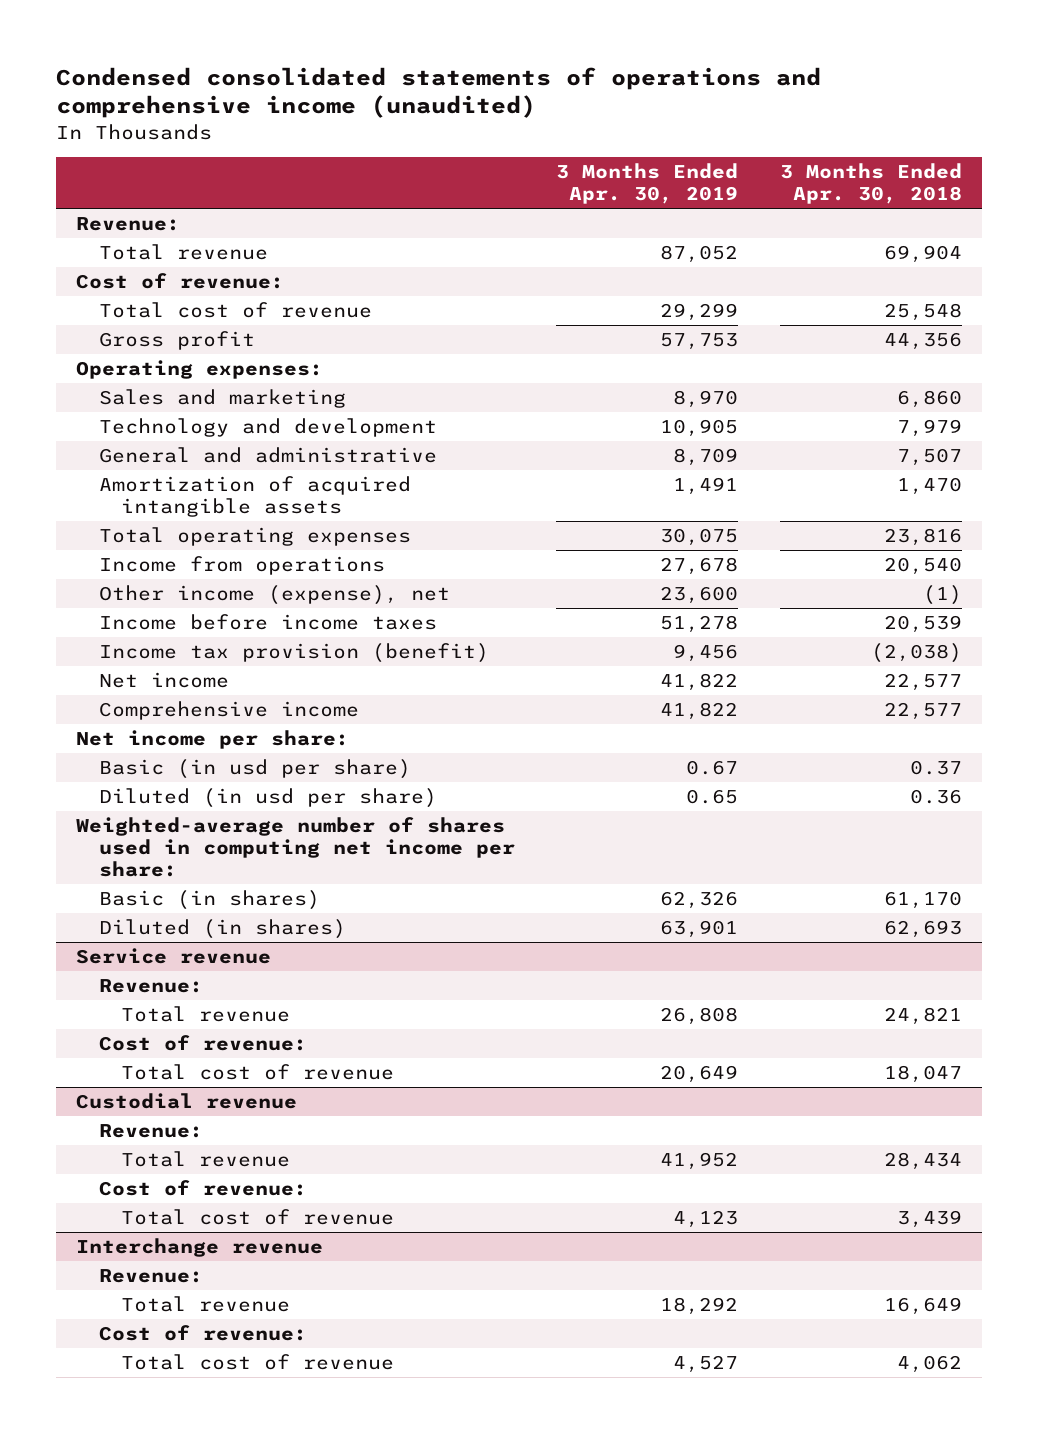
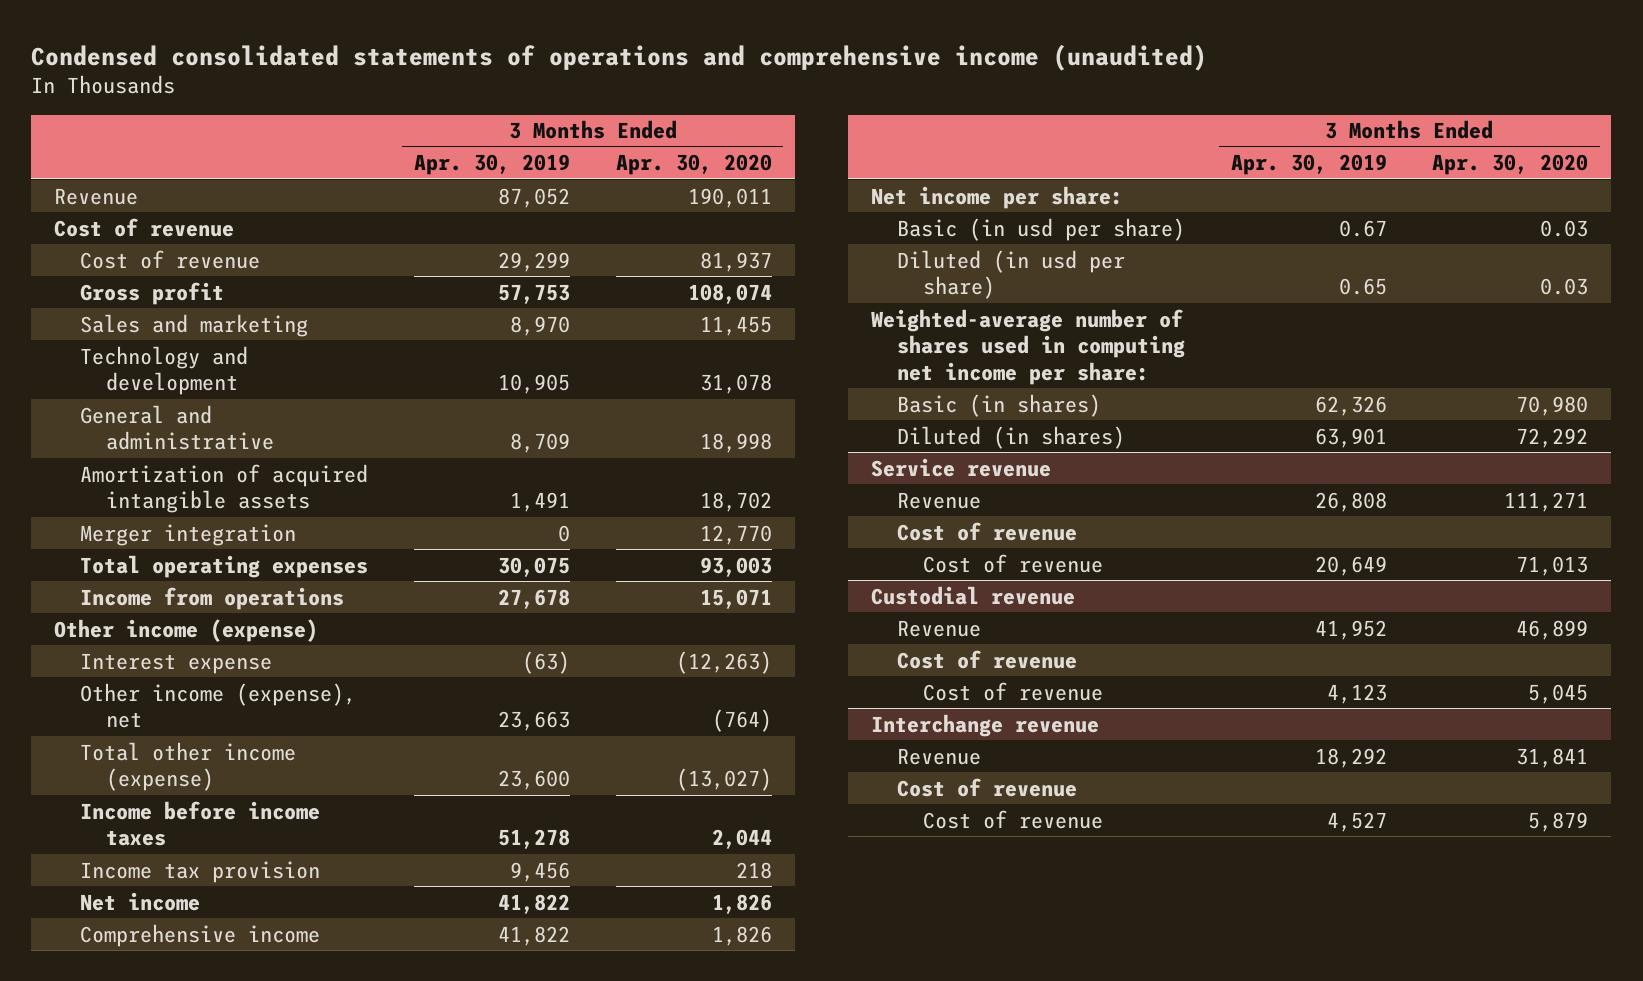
[779,163,962,205] 3 Months Ended Apr. 30, 2018 -> none
none -> [615,154,772,176] Apr. 30, 2020
[76,216,181,231] Revenue: -> none
[98,243,268,260] Total revenue -> [54,187,139,205] Revenue
[76,272,285,289] Cost of revenue: -> [54,217,235,237] Cost of revenue
[98,301,372,318] Total cost of revenue -> [80,249,261,269] Cost of revenue
[76,359,324,379] Operating expenses: -> none
none -> [80,523,297,546] Merger integration
none -> [54,618,319,642] Other income (expense)
none -> [80,652,273,674] Interest expense
[660,585,739,604] 23,600 -> [497,711,570,732] 23,663
none -> [80,741,297,792] Total other income (expense)
[98,642,489,663] Income tax provision (benefit) -> [80,860,321,883] Income tax provision
[98,978,203,993] Revenue: -> none
[121,1005,291,1022] Total revenue -> [896,491,981,509] Revenue
[98,1034,307,1051] Cost of revenue: -> [896,521,1077,541] Cost of revenue
[121,1063,395,1080] Total cost of revenue -> [922,553,1103,573] Cost of revenue
[98,1123,203,1138] Revenue: -> none
[121,1150,291,1167] Total revenue -> [896,619,981,637] Revenue
[98,1179,307,1196] Cost of revenue: -> [896,649,1077,669] Cost of revenue
[121,1208,395,1225] Total cost of revenue -> [922,681,1103,701] Cost of revenue
[98,1268,203,1283] Revenue: -> none
[121,1295,291,1312] Total revenue -> [896,747,981,765] Revenue
[98,1324,307,1341] Cost of revenue: -> [896,777,1077,797] Cost of revenue
[121,1353,395,1370] Total cost of revenue -> [922,809,1103,829] Cost of revenue

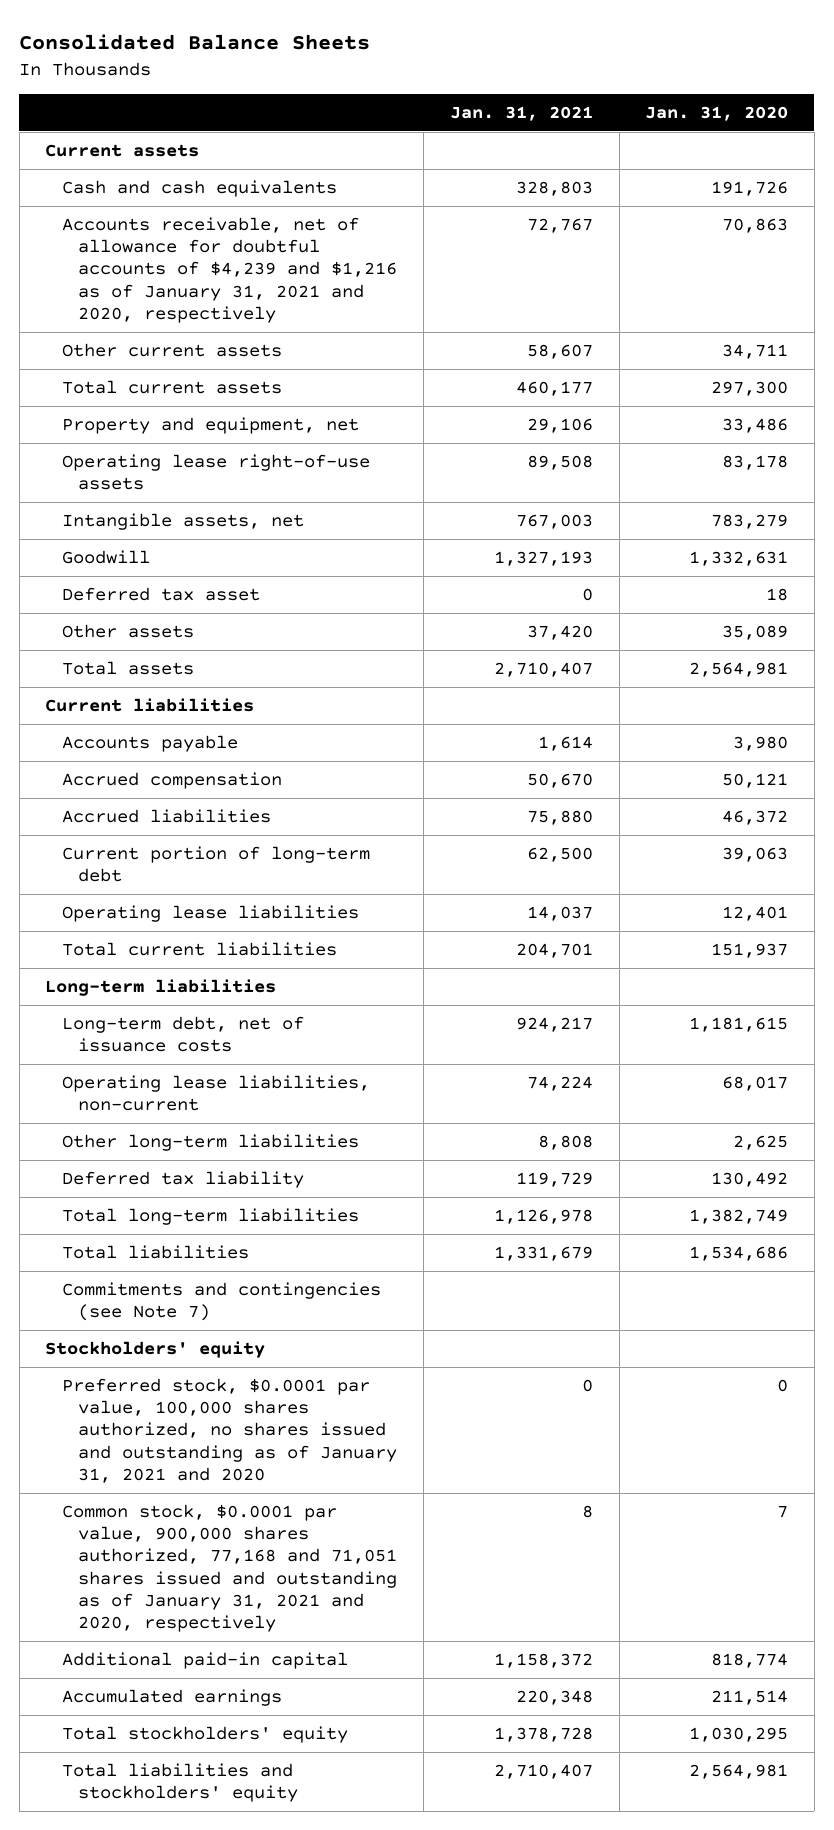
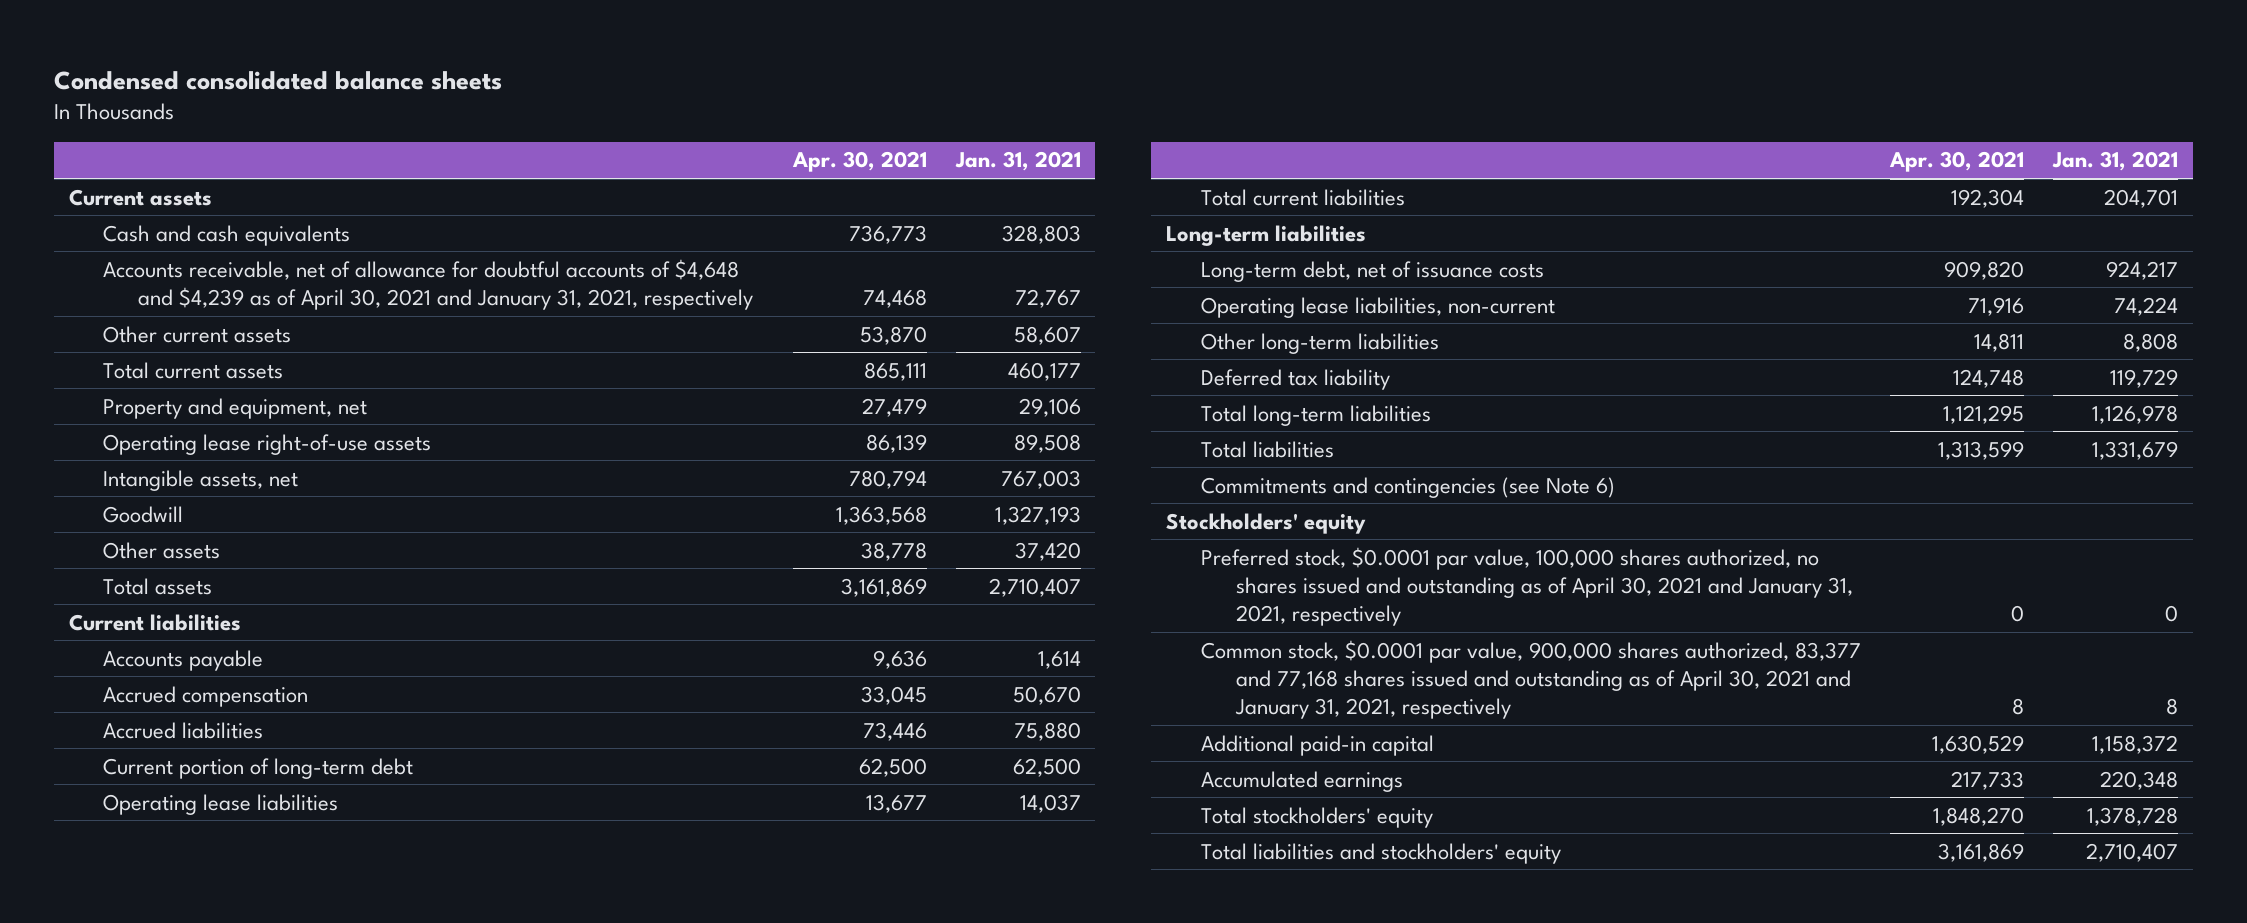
[19,33,371,50] Consolidated Balance Sheets -> [54,70,503,90] Condensed consolidated balance sheets
[645,105,789,121] Jan. 31, 2020 -> none
none -> [791,151,927,173] Apr. 30, 2021
[61,217,398,323] Accounts receivable, net of allowance for doubtful accounts of $4,239 and $1,216 as of January 31, 2021 and 2020, respectively -> [103,258,754,311] Accounts receivable, net of allowance for doubtful accounts of $4,648 and $4,239 as of April 30, 2021 and January 31, 2021, respectively
[61,587,260,602] Deferred tax asset -> none
[61,1282,381,1322] Commitments and contingencies (see Note 7) -> [1200,476,1615,498] Commitments and contingencies (see Note 6)
[61,1378,398,1483] Preferred stock, $0.0001 par value, 100,000 shares authorized, no shares issued and outstanding as of January 31, 2021 and 2020 -> [1200,546,1853,627] Preferred stock, $0.0001 par value, 100,000 shares authorized, no shares issued and outstanding as of April 30, 2021 and January 31, 2021, respectively
[61,1504,398,1632] Common stock, $0.0001 par value, 900,000 shares authorized, 77,168 and 71,051 shares issued and outstanding as of January 31, 2021 and 2020, respectively -> [1200,639,1861,720] Common stock, $0.0001 par value, 900,000 shares authorized, 83,377 and 77,168 shares issued and outstanding as of April 30, 2021 and January 31, 2021, respectively

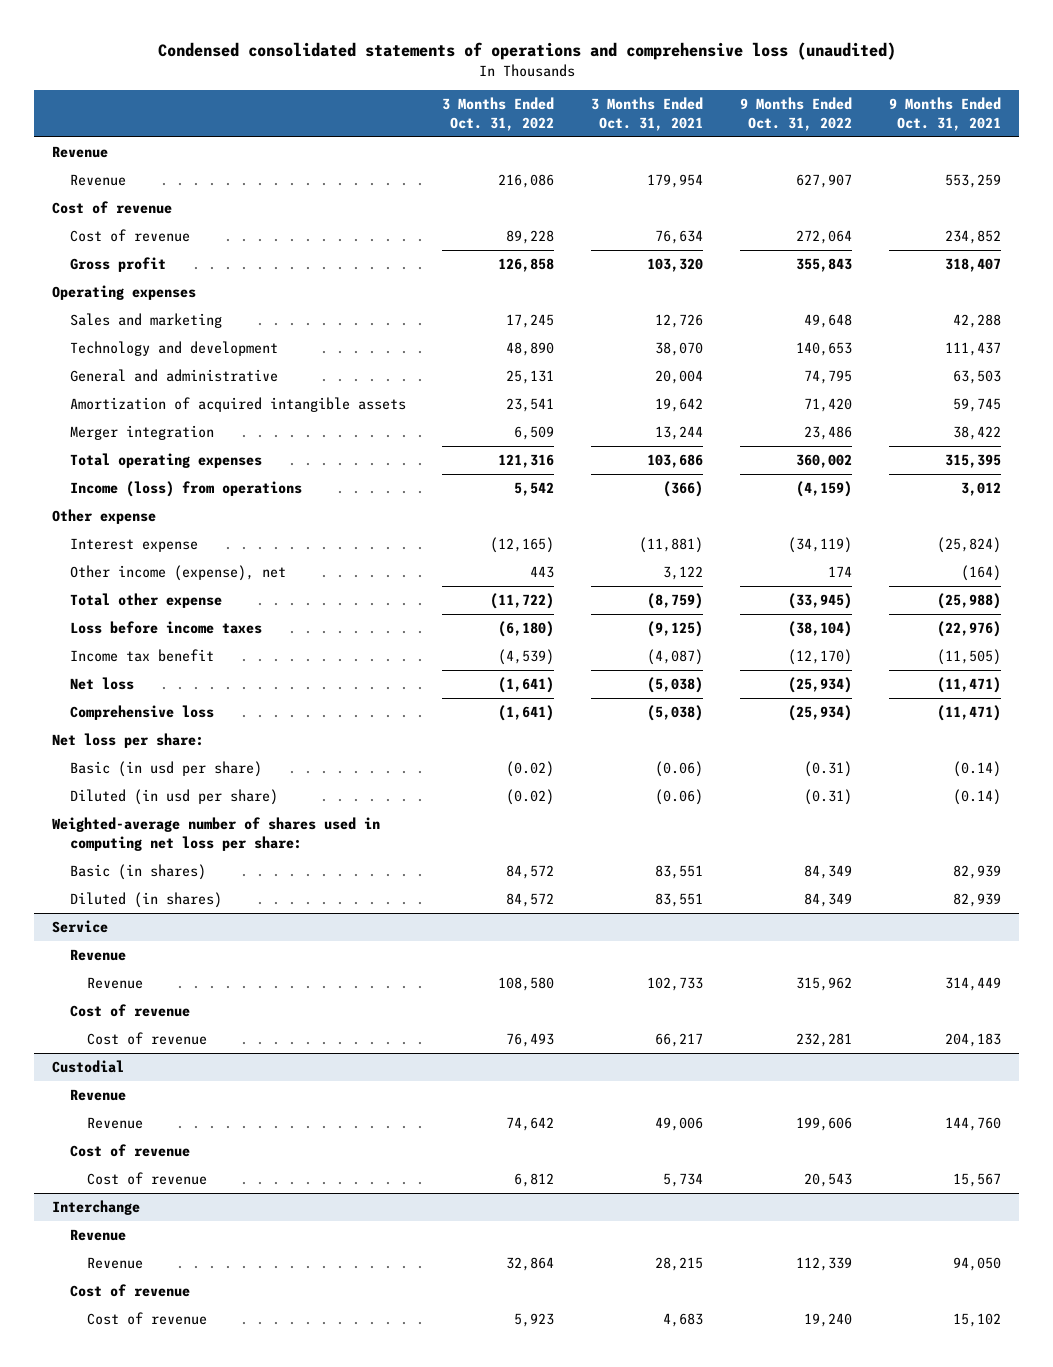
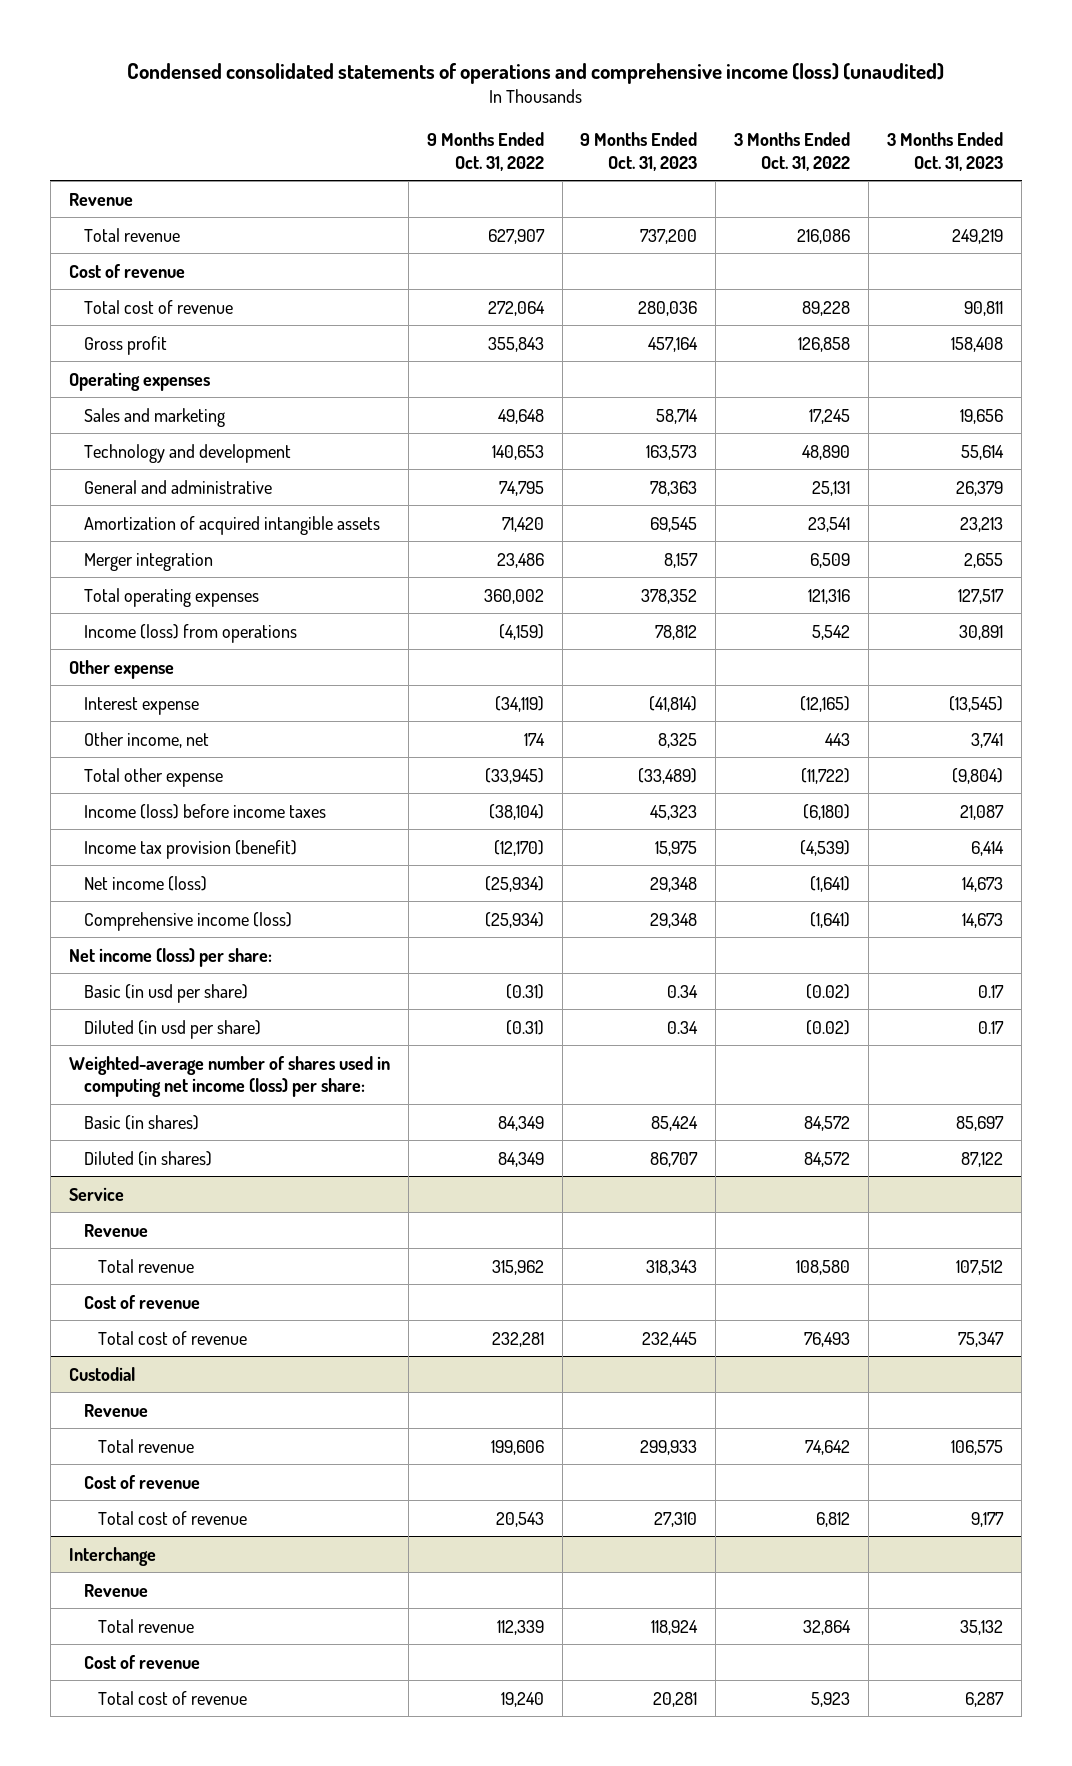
[157,42,896,61] Condensed consolidated statements of operations and comprehensive loss (unaudited) -> [126,62,944,84] Condensed consolidated statements of operations and comprehensive income (loss) (unaudited)
[591,97,704,131] 3 Months Ended Oct. 31, 2021 -> none
[889,97,1002,131] 9 Months Ended Oct. 31, 2021 -> none
none -> [580,132,698,171] 9 Months Ended Oct. 31, 2023
none -> [887,132,1004,171] 3 Months Ended Oct. 31, 2023
[69,174,126,187] Revenue -> [83,227,180,242] Total revenue
[69,229,190,243] Cost of revenue -> [83,299,233,314] Total cost of revenue
[69,565,286,582] Other income (expense), net -> [83,731,209,748] Other income, net
[69,621,262,635] Loss before income taxes -> [83,803,326,819] Income (loss) before income taxes
[69,649,214,663] Income tax benefit -> [83,839,297,859] Income tax provision (benefit)
[69,677,134,691] Net loss -> [83,875,207,891] Net income (loss)
[69,705,214,721] Comprehensive loss -> [83,911,292,931] Comprehensive income (loss)
[52,733,205,749] Net loss per share: -> [68,947,272,967] Net income (loss) per share:
[52,817,381,851] Weighted-average number of shares used in computing net loss per share: -> [68,1055,390,1098] Weighted-average number of shares used in computing net income (loss) per share:
[86,977,143,990] Revenue -> [98,1258,195,1273] Total revenue
[86,1032,207,1046] Cost of revenue -> [98,1330,248,1345] Total cost of revenue
[86,1117,143,1130] Revenue -> [98,1438,195,1453] Total revenue
[86,1172,207,1186] Cost of revenue -> [98,1510,248,1525] Total cost of revenue
[86,1257,143,1270] Revenue -> [98,1618,195,1633] Total revenue
[86,1312,207,1326] Cost of revenue -> [98,1690,248,1705] Total cost of revenue

